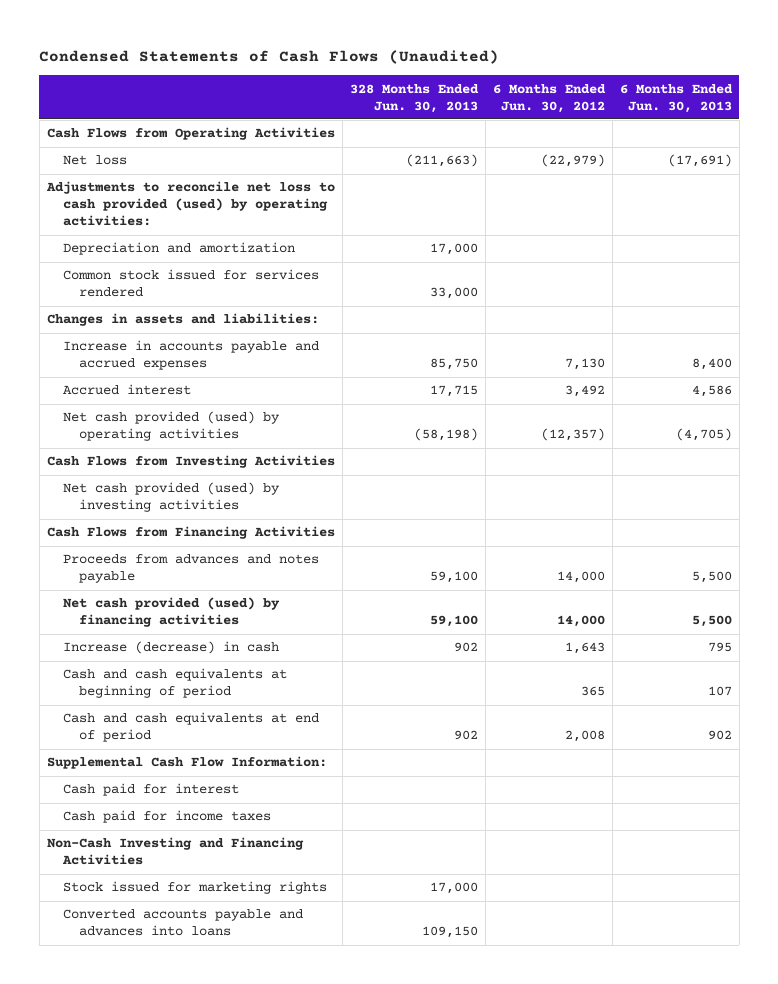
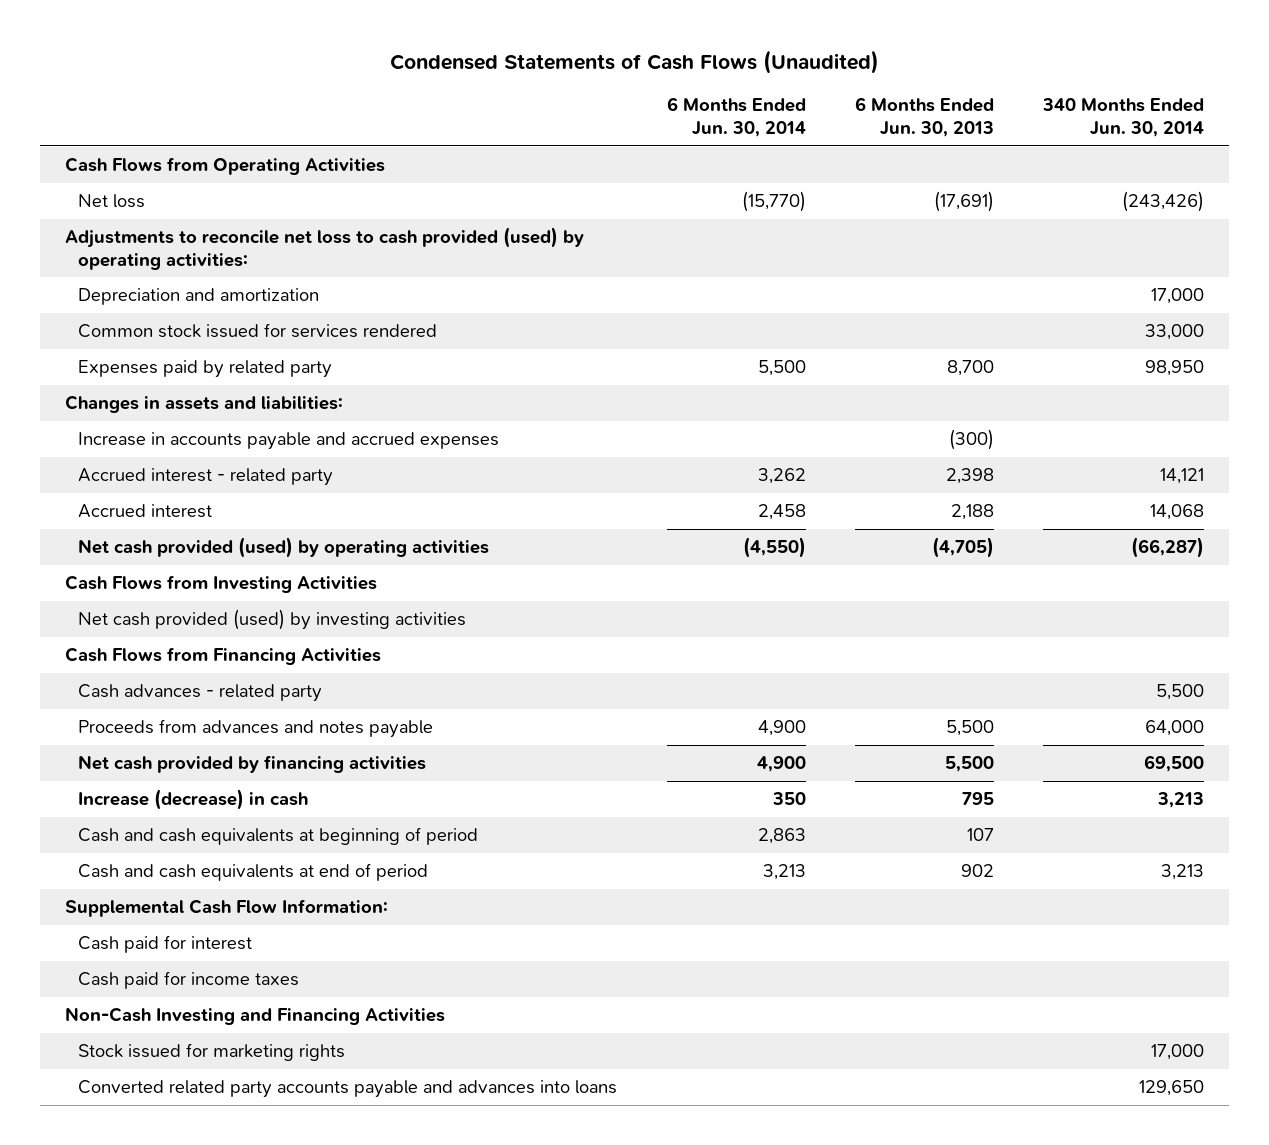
[349,83,479,113] 328 Months Ended Jun. 30, 2013 -> none
[492,83,606,113] 6 Months Ended Jun. 30, 2012 -> none
none -> [666,97,806,137] 6 Months Ended Jun. 30, 2014
none -> [1042,98,1205,137] 340 Months Ended Jun. 30, 2014
none -> [78,360,333,379] Expenses paid by related party
[691,358,732,371] 8,400 -> [948,429,994,451] (300)
none -> [78,468,334,487] Accrued interest - related party
[691,385,732,398] 4,586 -> [950,504,994,521] 2,188
none -> [78,684,323,703] Cash advances - related party
[62,597,280,628] Net cash provided (used) by financing activities -> [78,755,427,774] Net cash provided by financing activities
[62,909,303,937] Converted accounts payable and advances into loans -> [78,1080,618,1099] Converted related party accounts payable and advances into loans

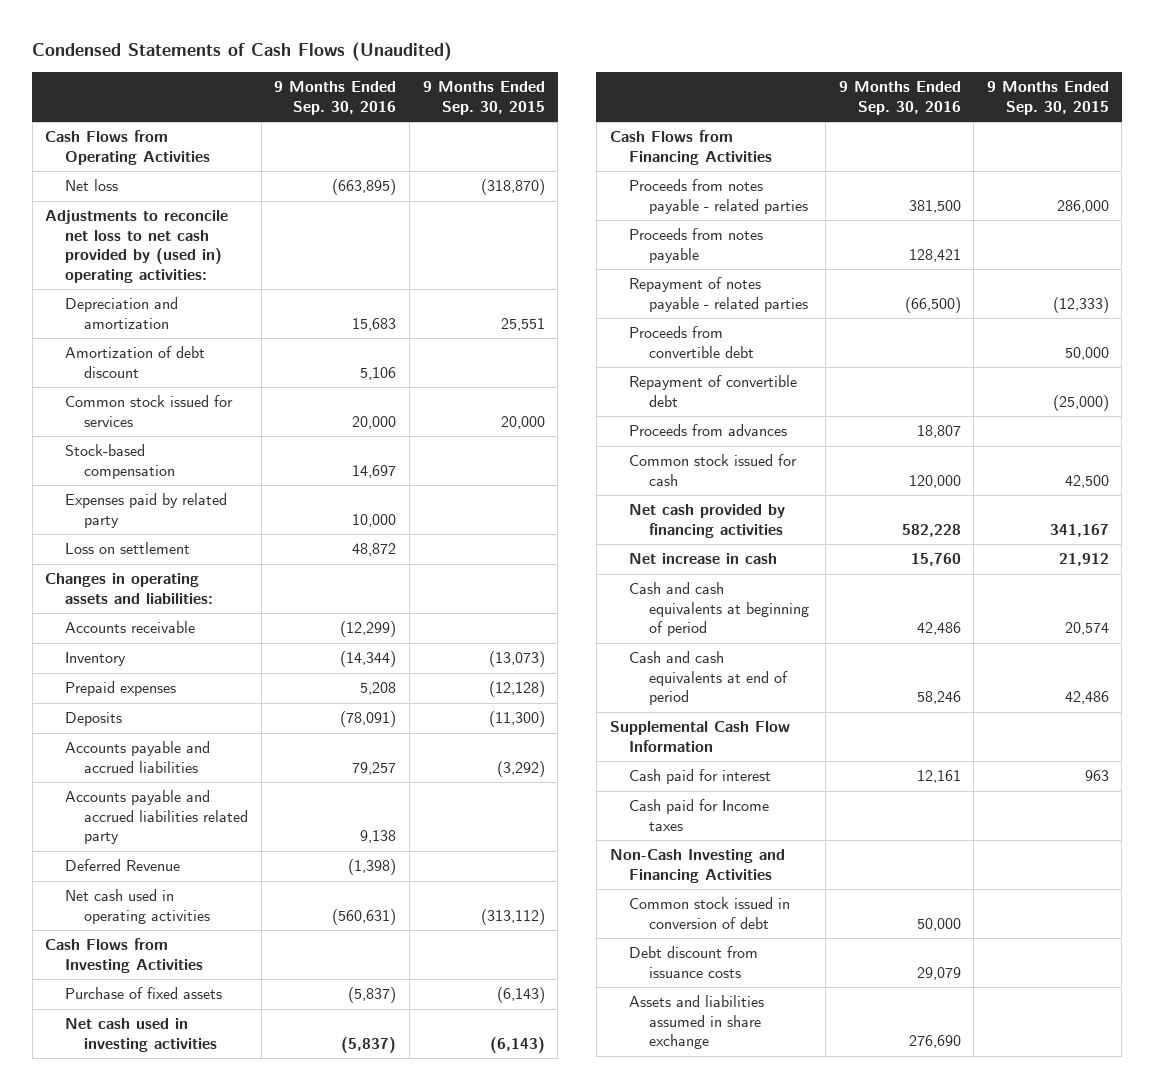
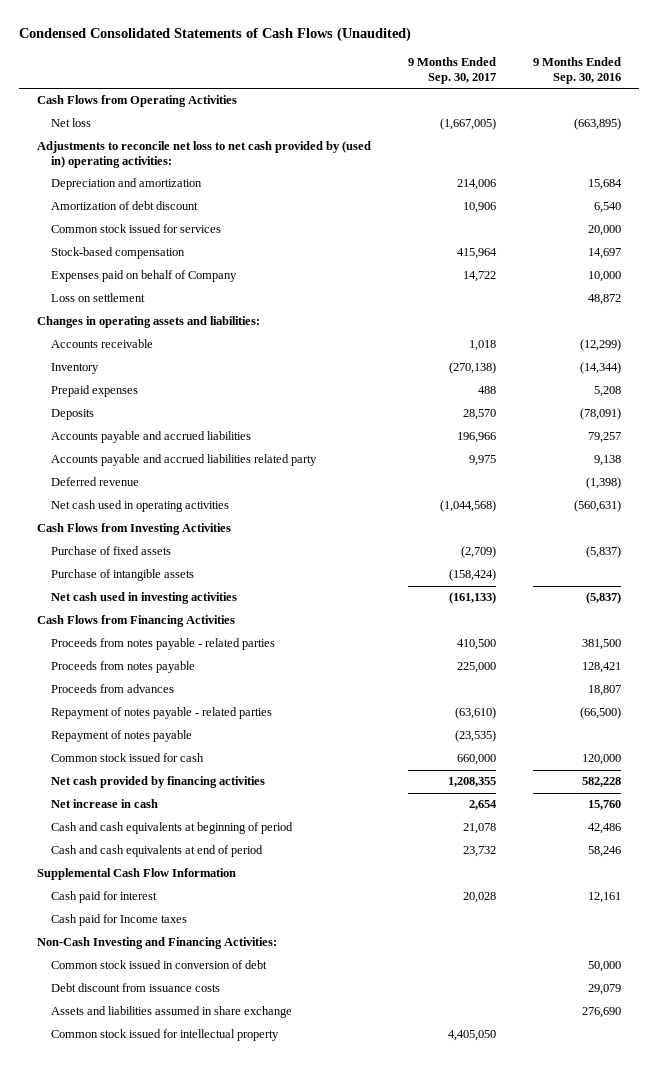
[32,42,453,62] Condensed Statements of Cash Flows (Unaudited) -> [18,27,411,43] Condensed Consolidated Statements of Cash Flows (Unaudited)
[422,81,545,115] 9 Months Ended Sep. 30, 2015 -> none
none -> [407,57,496,84] 9 Months Ended Sep. 30, 2017
[352,317,397,331] 15,683 -> [587,179,622,191] 15,684
[360,366,397,380] 5,106 -> [593,202,621,214] 6,540
[64,493,227,528] Expenses paid by related party -> [51,270,238,283] Expenses paid on behalf of Company
[64,859,180,872] Deferred Revenue -> [51,477,140,487] Deferred revenue
none -> [51,569,195,582] Purchase of intangible assets
[629,326,754,358] Proceeds from convertible debt -> none
[629,375,798,407] Repayment of convertible debt -> none
[629,277,808,312] Repayment of notes payable - related parties -> [51,707,273,720] Repayment of notes payable - related parties
none -> [51,730,193,743] Repayment of notes payable
[609,849,785,883] Non-Cash Investing and Financing Activities -> [37,937,278,950] Non-Cash Investing and Financing Activities:
none -> [51,1029,280,1042] Common stock issued for intellectual property

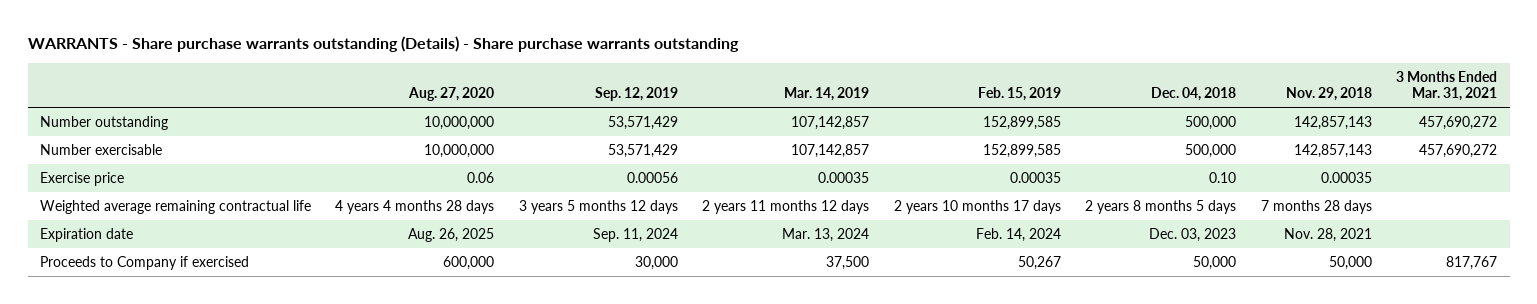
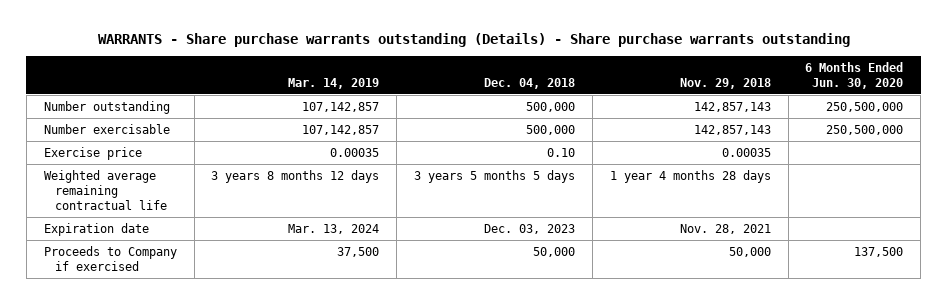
[408,87,495,102] Aug. 27, 2020 -> none
[594,87,678,102] Sep. 12, 2019 -> none
[977,87,1061,102] Feb. 15, 2019 -> none
[1396,70,1498,102] 3 Months Ended Mar. 31, 2021 -> none
none -> [805,61,904,89] 6 Months Ended Jun. 30, 2020
[702,199,870,214] 2 years 11 months 12 days -> [211,169,380,183] 3 years 8 months 12 days
[1085,199,1237,214] 2 years 8 months 5 days -> [414,169,576,183] 3 years 5 months 5 days
[1260,199,1372,214] 7 months 28 days -> [609,169,771,183] 1 year 4 months 28 days

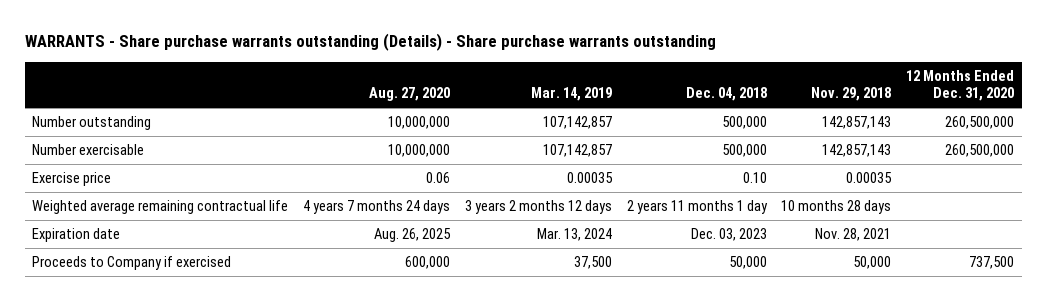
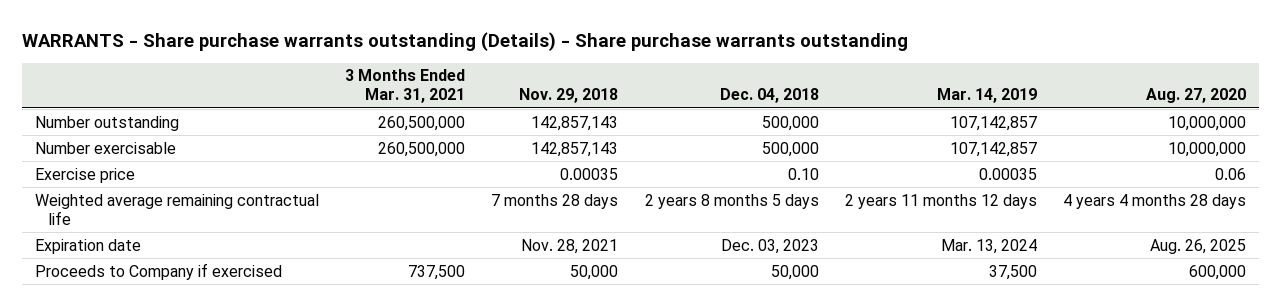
[906,69,1015,102] 12 Months Ended Dec. 31, 2020 -> none
none -> [345,69,466,104] 3 Months Ended Mar. 31, 2021
[303,200,451,215] 4 years 7 months 24 days -> [1062,193,1246,209] 4 years 4 months 28 days
[464,200,612,215] 3 years 2 months 12 days -> [844,193,1037,209] 2 years 11 months 12 days
[626,200,768,215] 2 years 11 months 1 day -> [644,193,819,209] 2 years 8 months 5 days
[781,200,892,215] 10 months 28 days -> [491,193,619,209] 7 months 28 days

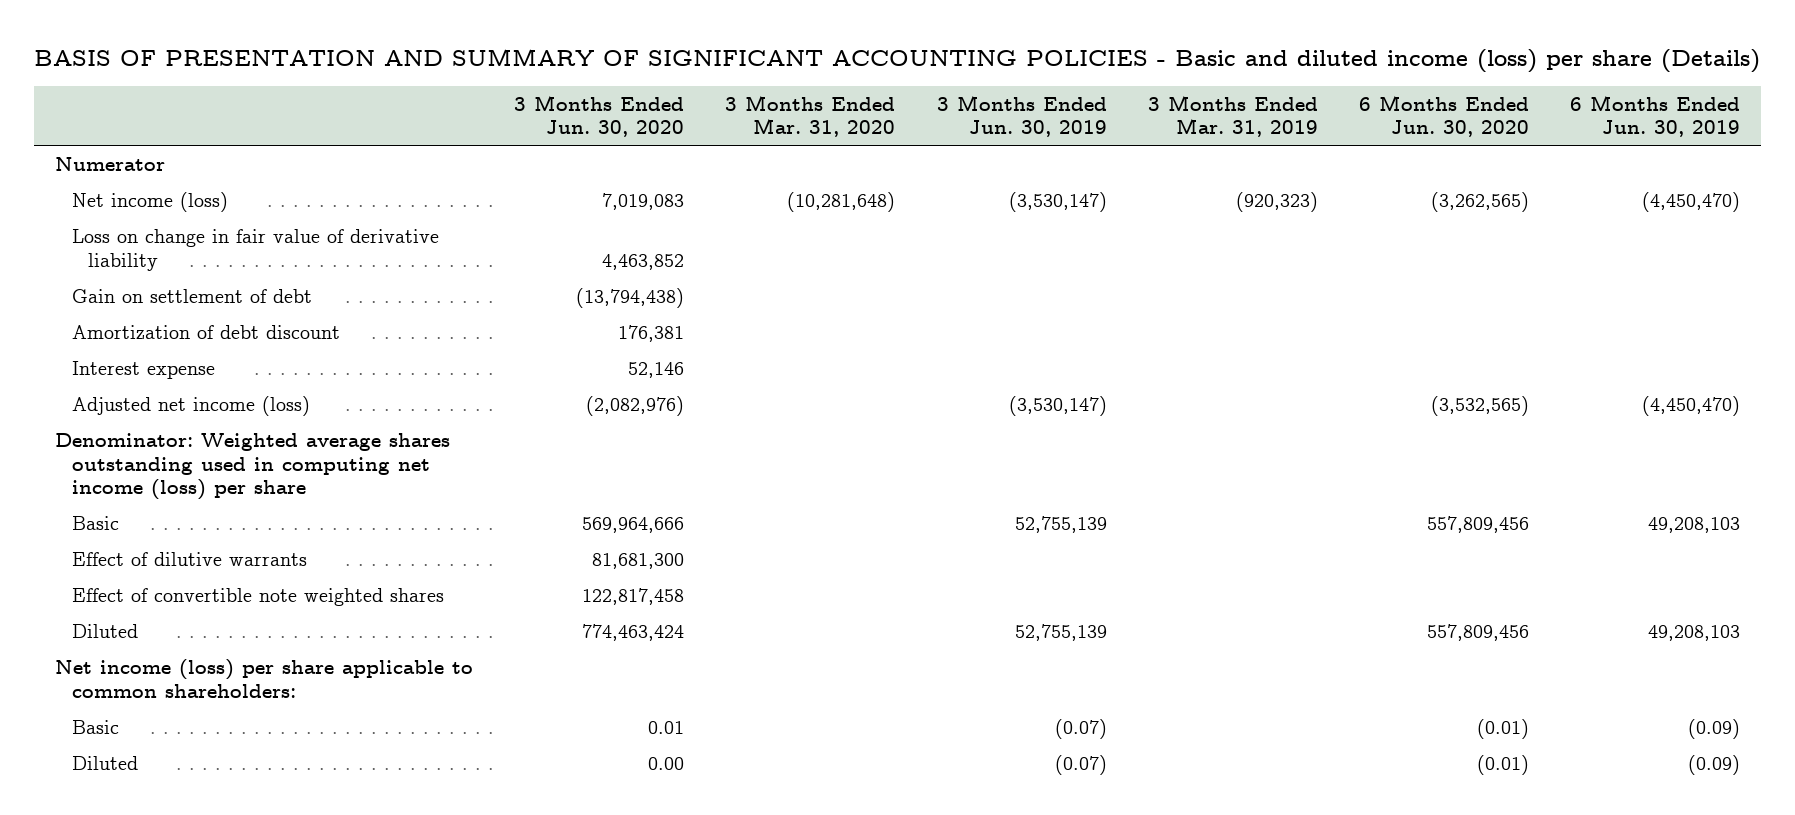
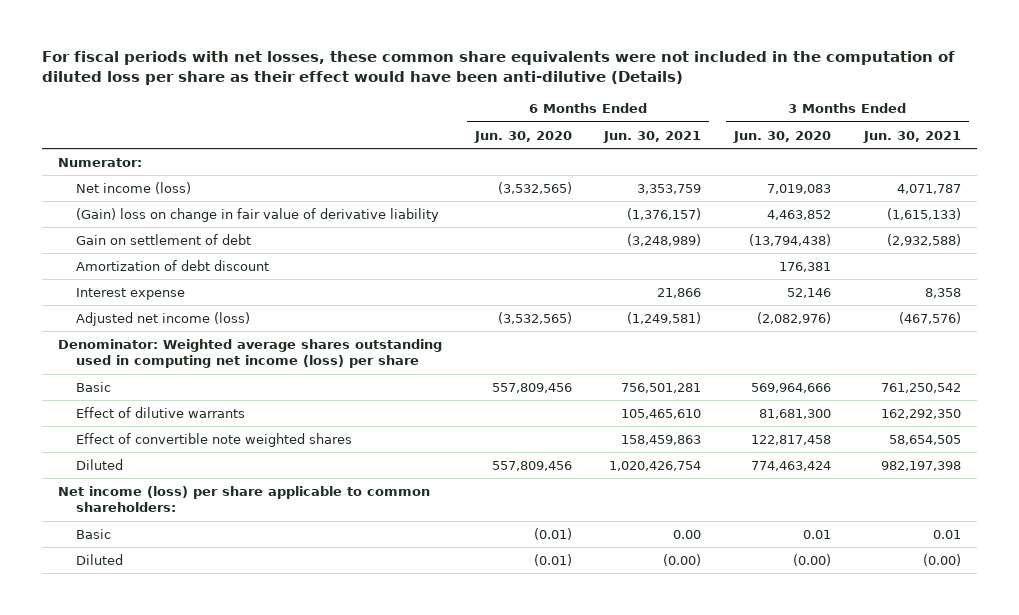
[34,48,1761,73] BASIS OF PRESENTATION AND SUMMARY OF SIGNIFICANT ACCOUNTING POLICIES - Basic and diluted income (loss) per share (Details) -> [41,51,955,86] For fiscal periods with net losses, these common share equivalents were not included in the computation of diluted loss per share as their effect would have been anti-dilutive (Details)
[725,94,896,138] 3 Months Ended Mar. 31, 2020 -> none
[936,94,1107,138] 3 Months Ended Jun. 30, 2019 -> none
[1147,94,1318,138] 3 Months Ended Mar. 31, 2019 -> none
[1570,94,1741,138] 6 Months Ended Jun. 30, 2019 -> none
none -> [603,130,702,143] Jun. 30, 2021
none -> [862,130,961,143] Jun. 30, 2021
[54,156,165,171] Numerator -> [58,157,143,167] Numerator:
[1431,191,1530,212] (3,262,565) -> [497,181,572,194] (3,532,565)
[71,228,439,271] Loss on change in fair value of derivative liability -> [75,207,439,222] (Gain) loss on change in fair value of derivative liability
[648,756,685,770] 0.00 -> [792,553,831,566] (0.00)

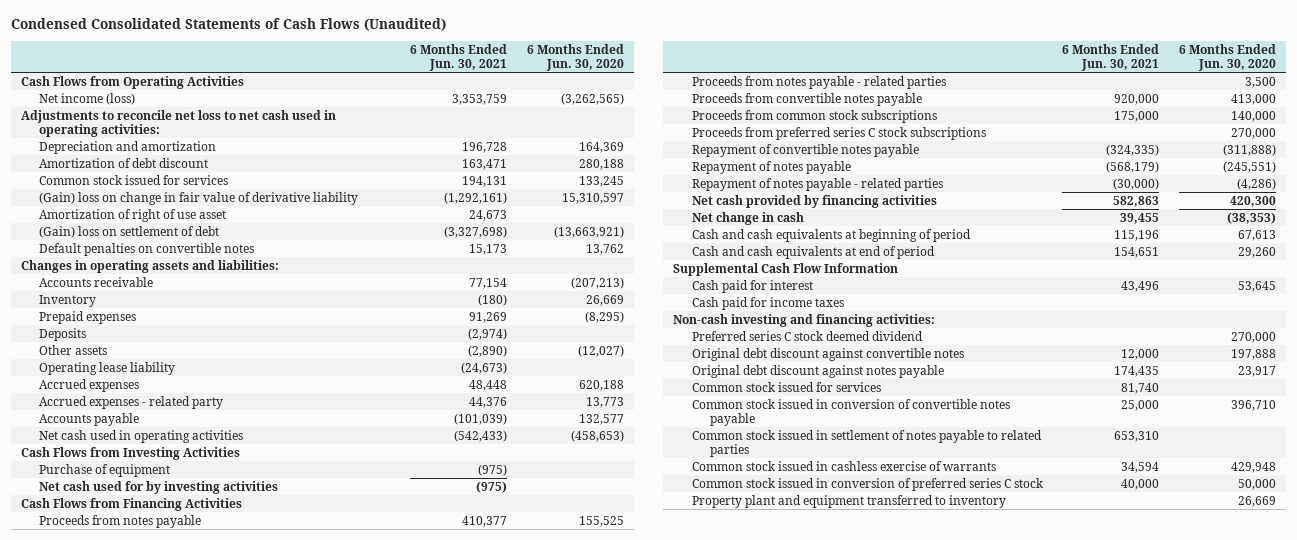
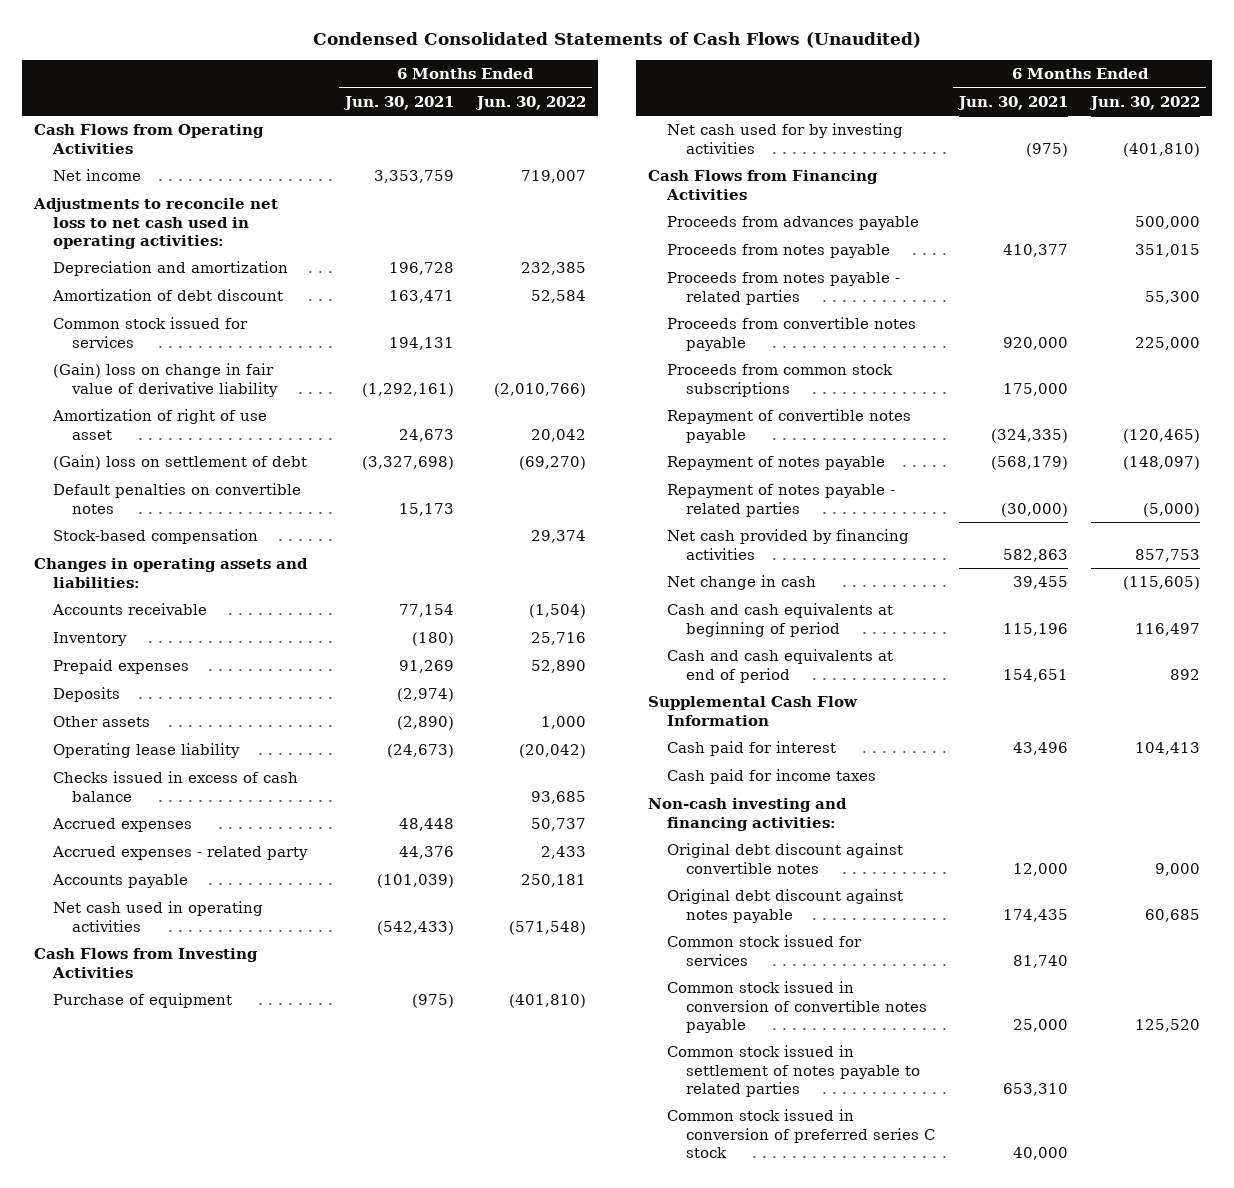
[526,43,624,71] 6 Months Ended Jun. 30, 2020 -> none
none -> [475,95,587,110] Jun. 30, 2022
[39,92,136,105] Net income (loss) -> [52,169,141,182] Net income
none -> [52,529,258,545] Stock-based compensation
none -> [52,771,298,802] Checks issued in excess of cash balance
none -> [666,216,919,231] Proceeds from advances payable
[691,126,986,140] Proceeds from preferred series C stock subscriptions -> none
[691,330,923,341] Preferred series C stock deemed dividend -> none
[691,460,996,471] Common stock issued in cashless exercise of warrants -> none
[691,494,1006,508] Property plant and equipment transferred to inventory -> none

